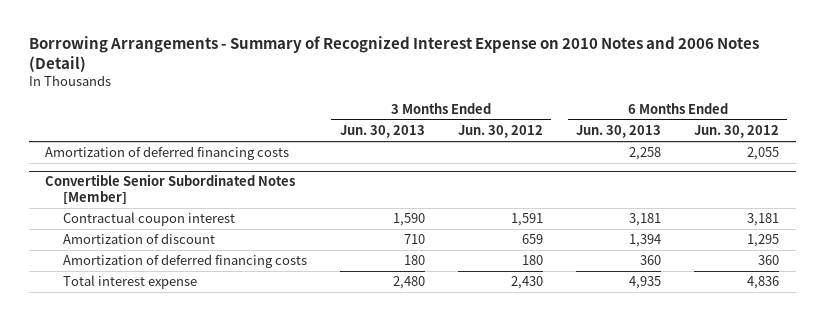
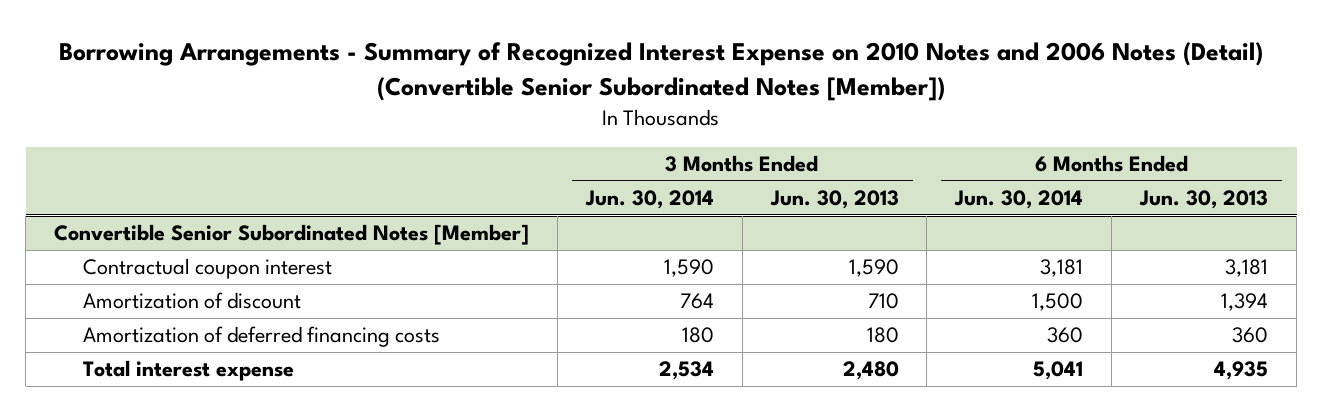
[28,35,759,72] Borrowing Arrangements - Summary of Recognized Interest Expense on 2010 Notes and 2006 Notes (Detail) -> [59,42,1264,101] Borrowing Arrangements - Summary of Recognized Interest Expense on 2010 Notes and 2006 Notes (Detail) (Convertible Senior Subordinated Notes [Member])
[457,125,543,139] Jun. 30, 2012 -> none
[694,125,780,139] Jun. 30, 2012 -> none
none -> [584,189,714,209] Jun. 30, 2014
none -> [954,189,1084,209] Jun. 30, 2014
[45,146,290,161] Amortization of deferred financing costs -> none

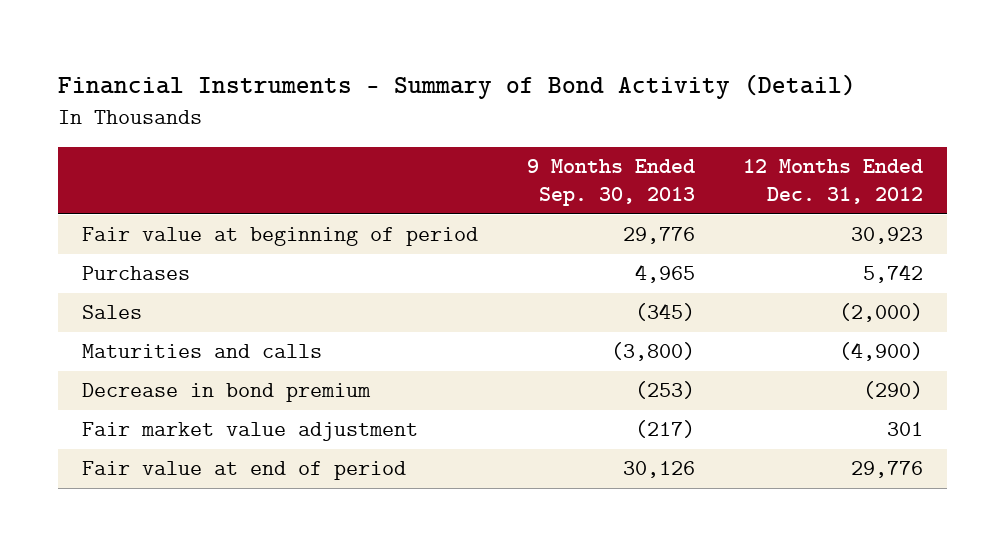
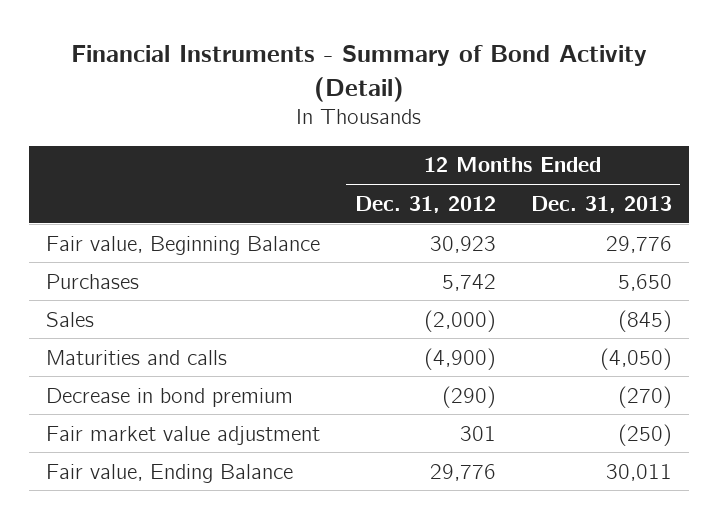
[526,159,695,207] 9 Months Ended Sep. 30, 2013 -> none
none -> [530,195,672,213] Dec. 31, 2013
[82,227,479,247] Fair value at beginning of period -> [46,235,321,255] Fair value, Beginning Balance
[82,461,407,481] Fair value at end of period -> [46,463,294,483] Fair value, Ending Balance

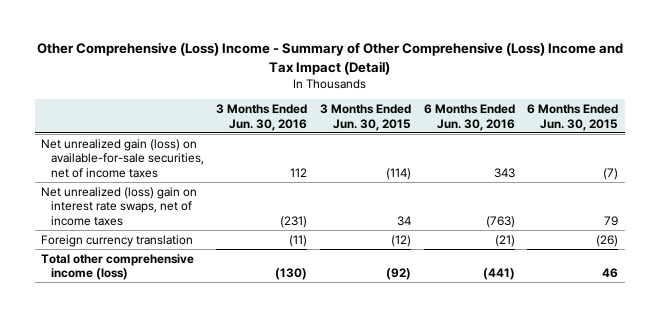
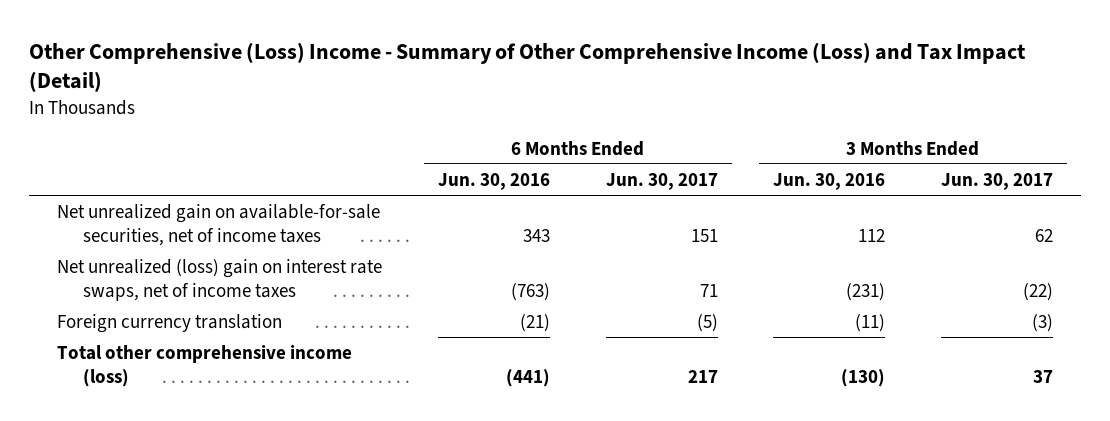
[36,42,623,75] Other Comprehensive (Loss) Income - Summary of Other Comprehensive (Loss) Income and Tax Impact (Detail) -> [29,41,1027,93] Other Comprehensive (Loss) Income - Summary of Other Comprehensive Income (Loss) and Tax Impact (Detail)
[320,103,412,131] 3 Months Ended Jun. 30, 2015 -> none
[527,103,619,131] 6 Months Ended Jun. 30, 2015 -> none
none -> [605,172,718,190] Jun. 30, 2017
none -> [941,172,1054,190] Jun. 30, 2017
[41,138,204,179] Net unrealized gain (loss) on available-for-sale securities, net of income taxes -> [57,203,381,246] Net unrealized gain on available-for-sale securities, net of income taxes

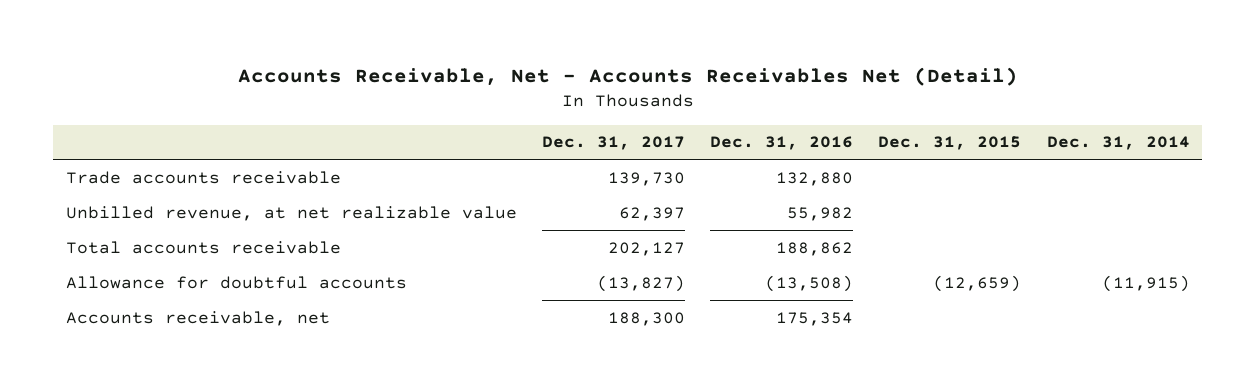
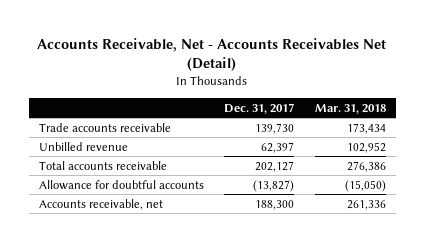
[710,136,854,151] Dec. 31, 2016 -> none
[878,136,1022,151] Dec. 31, 2015 -> none
[1046,136,1190,151] Dec. 31, 2014 -> none
none -> [314,103,386,114] Mar. 31, 2018
[65,205,517,221] Unbilled revenue, at net realizable value -> [39,141,129,151] Unbilled revenue

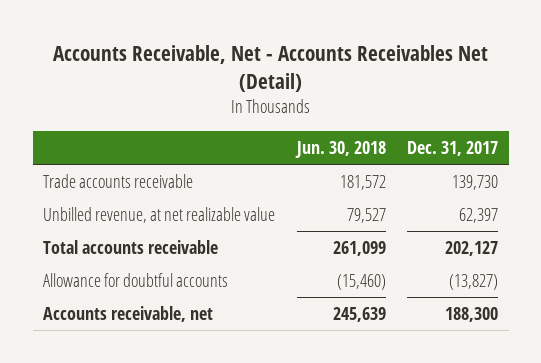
[314,103,386,114] Mar. 31, 2018 -> none
none -> [294,141,386,159] Jun. 30, 2018
[39,141,129,151] Unbilled revenue -> [43,207,276,224] Unbilled revenue, at net realizable value

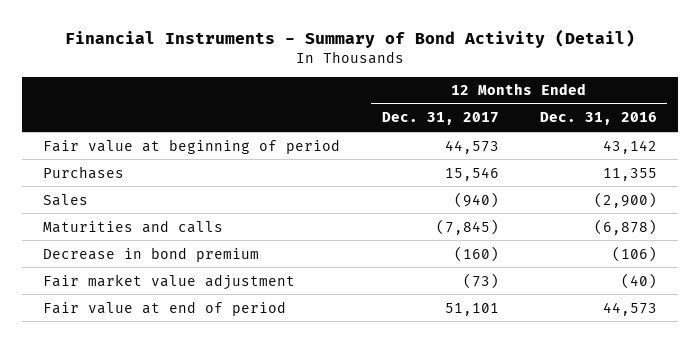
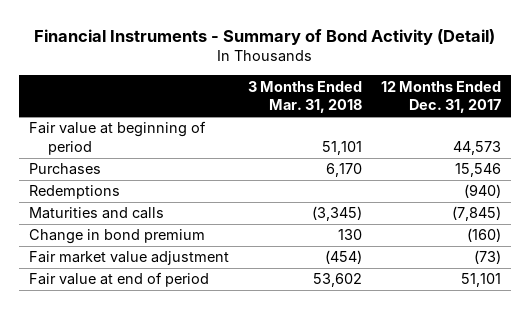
[539,112,657,126] Dec. 31, 2016 -> none
none -> [248,80,363,114] 3 Months Ended Mar. 31, 2018
[43,193,89,206] Sales -> none
none -> [28,185,120,200] Redemptions
[43,246,260,262] Decrease in bond premium -> [28,229,205,245] Change in bond premium

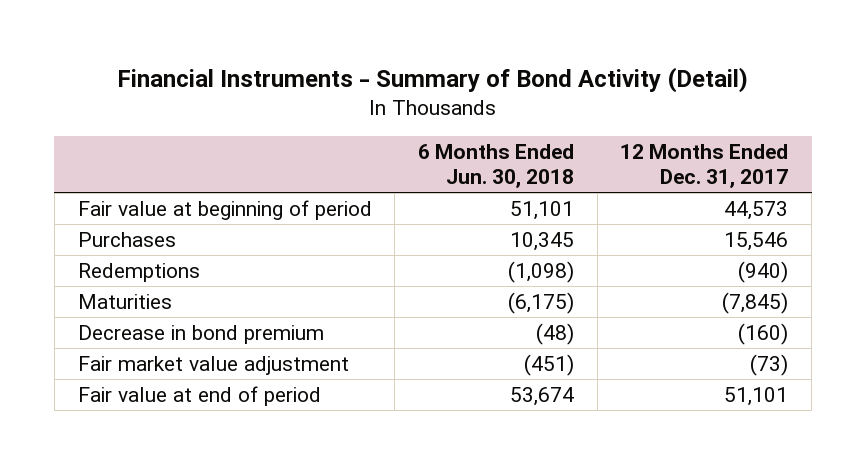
[248,80,363,114] 3 Months Ended Mar. 31, 2018 -> none
none -> [417,144,574,189] 6 Months Ended Jun. 30, 2018
[28,207,164,220] Maturities and calls -> [77,293,172,309] Maturities
[28,229,205,245] Change in bond premium -> [77,324,324,344] Decrease in bond premium

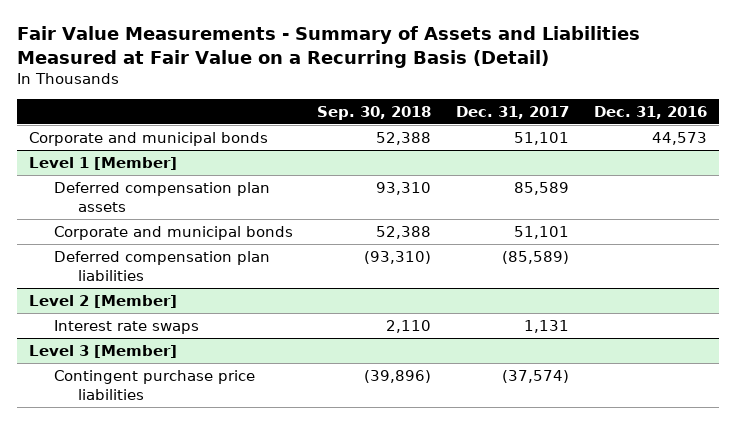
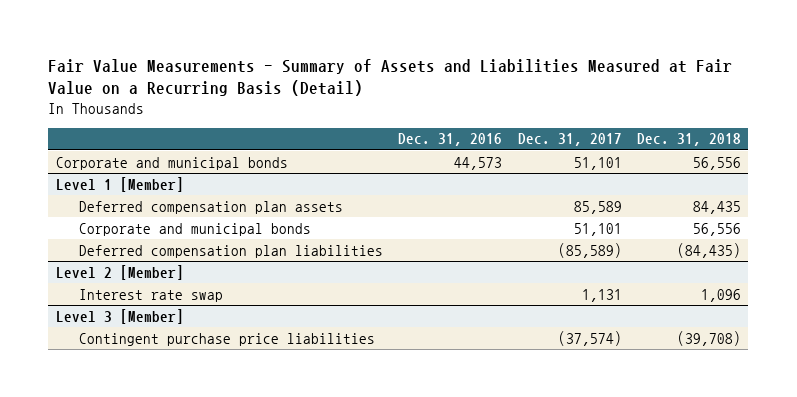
[317,106,432,121] Sep. 30, 2018 -> none
none -> [636,133,741,147] Dec. 31, 2018
[53,319,199,334] Interest rate swaps -> [78,288,223,302] Interest rate swap

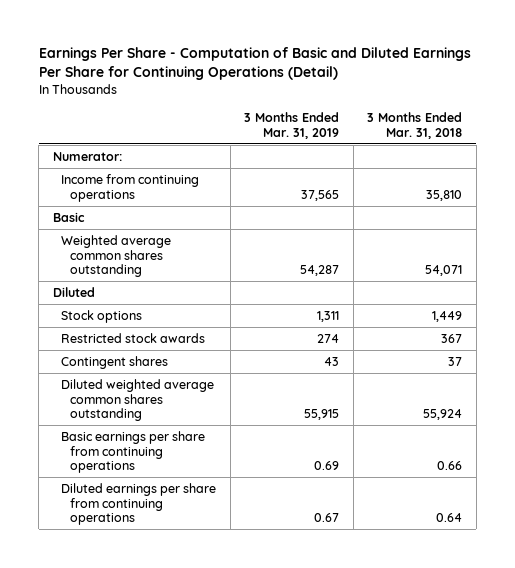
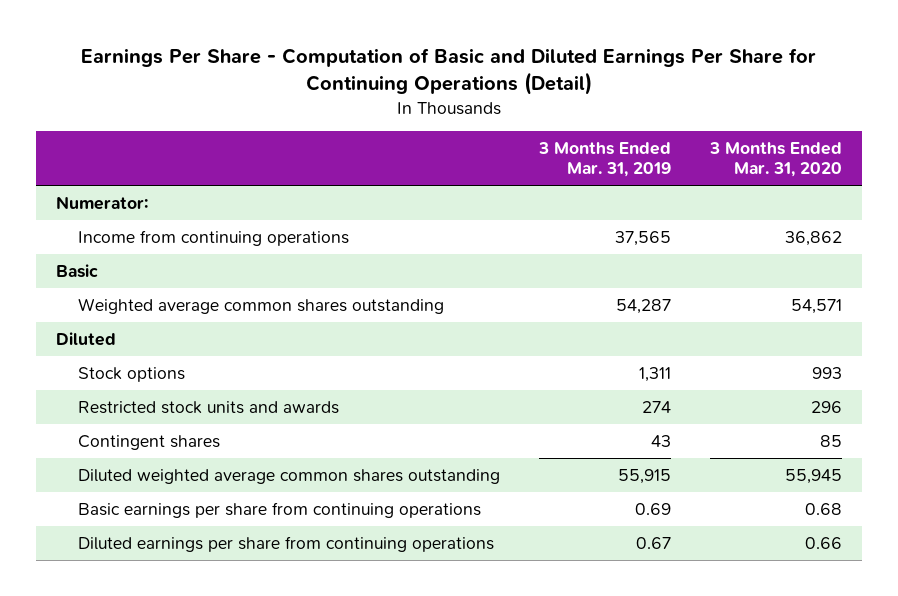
[367,112,463,139] 3 Months Ended Mar. 31, 2018 -> none
none -> [709,141,843,178] 3 Months Ended Mar. 31, 2020
[61,333,206,344] Restricted stock awards -> [77,400,339,414] Restricted stock units and awards

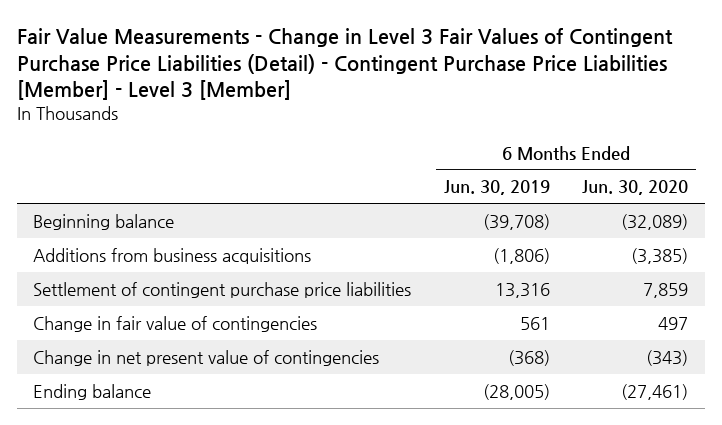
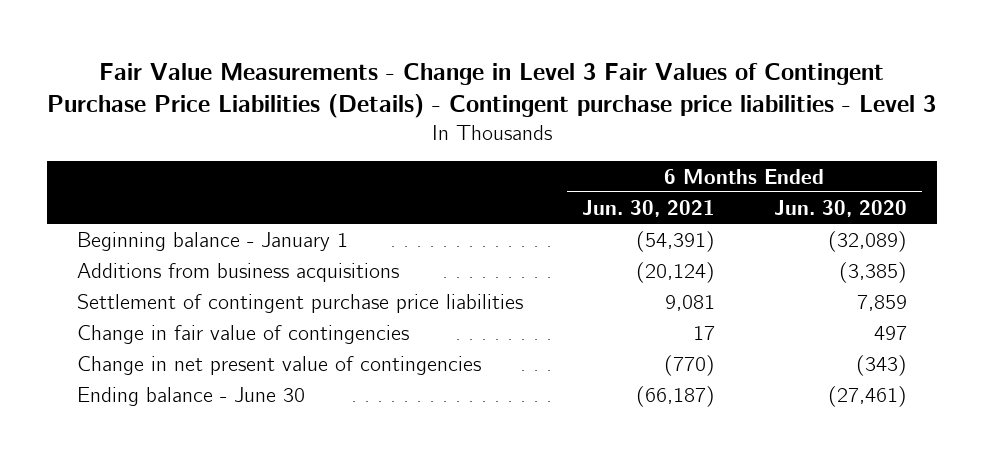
[17,28,674,101] Fair Value Measurements - Change in Level 3 Fair Values of Contingent Purchase Price Liabilities (Detail) - Contingent Purchase Price Liabilities [Member] - Level 3 [Member] -> [46,62,936,118] Fair Value Measurements - Change in Level 3 Fair Values of Contingent Purchase Price Liabilities (Details) - Contingent purchase price liabilities - Level 3
[443,180,550,196] Jun. 30, 2019 -> none
none -> [581,199,715,217] Jun. 30, 2021
[33,213,175,230] Beginning balance -> [76,231,348,251] Beginning balance - January 1
[33,383,152,400] Ending balance -> [76,386,305,406] Ending balance - June 30

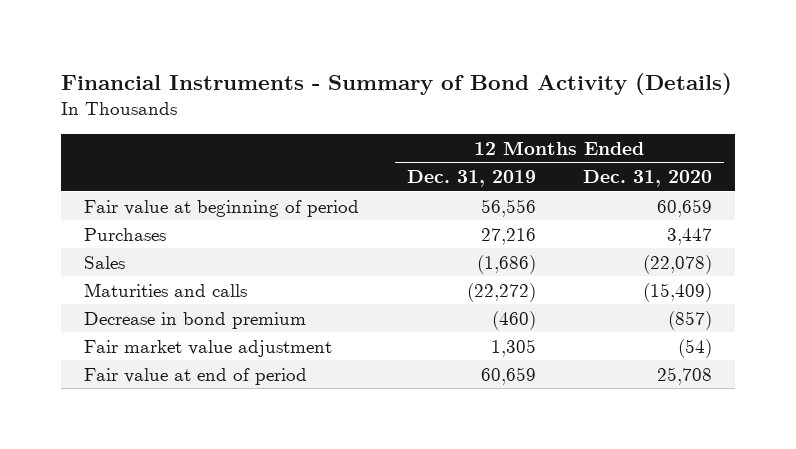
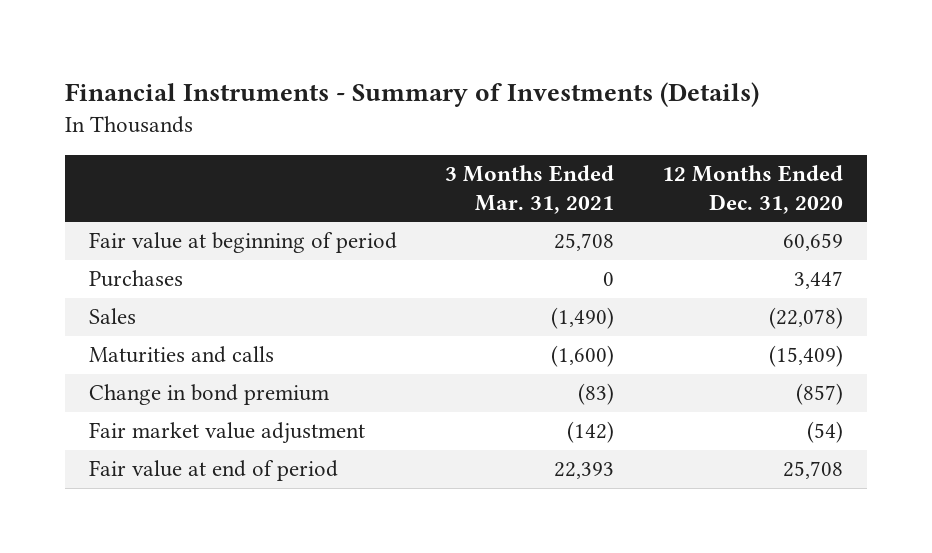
[60,72,732,95] Financial Instruments - Summary of Bond Activity (Details) -> [65,81,760,107] Financial Instruments - Summary of Investments (Details)
[406,170,536,188] Dec. 31, 2019 -> none
none -> [444,165,614,214] 3 Months Ended Mar. 31, 2021
[84,311,307,329] Decrease in bond premium -> [88,384,329,406] Change in bond premium

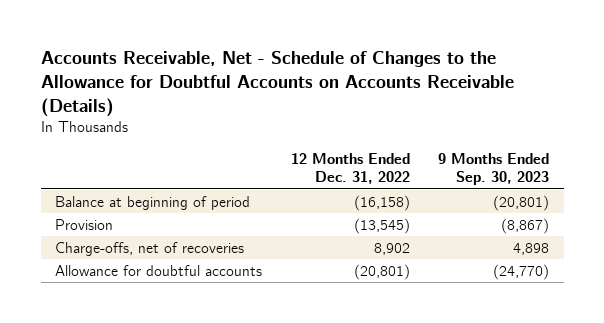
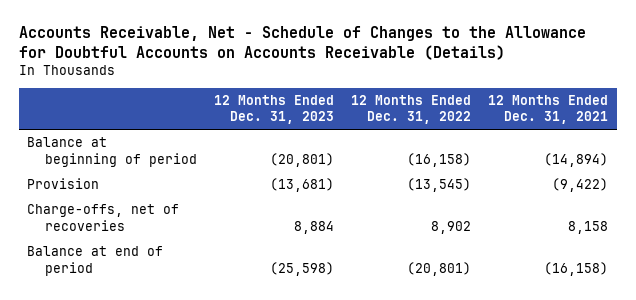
[438,153,550,186] 9 Months Ended Sep. 30, 2023 -> none
none -> [213,94,334,125] 12 Months Ended Dec. 31, 2023
none -> [488,94,609,125] 12 Months Ended Dec. 31, 2021
[54,264,262,276] Allowance for doubtful accounts -> [27,246,164,276] Balance at end of period

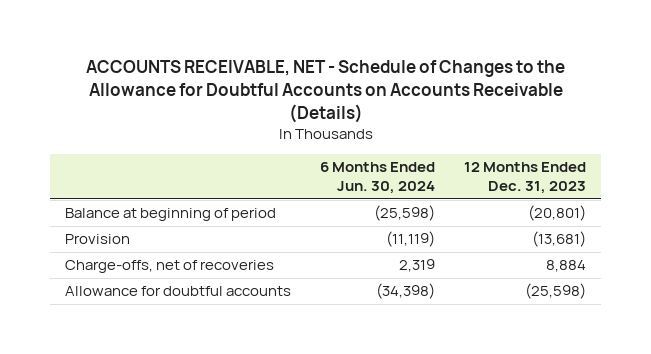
[18,26,586,60] Accounts Receivable, Net - Schedule of Changes to the Allowance for Doubtful Accounts on Accounts Receivable (Details) -> [85,60,565,124] ACCOUNTS RECEIVABLE, NET - Schedule of Changes to the Allowance for Doubtful Accounts on Accounts Receivable (Details)
[351,94,472,125] 12 Months Ended Dec. 31, 2022 -> none
[488,94,609,125] 12 Months Ended Dec. 31, 2021 -> none
none -> [320,162,436,195] 6 Months Ended Jun. 30, 2024
[27,246,164,276] Balance at end of period -> [64,286,291,297] Allowance for doubtful accounts

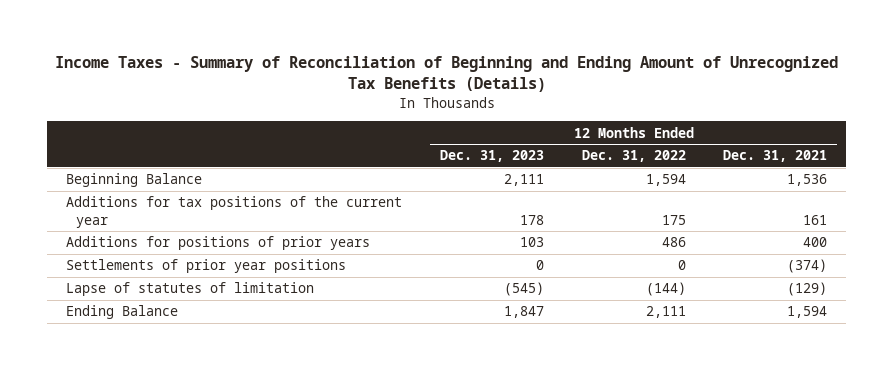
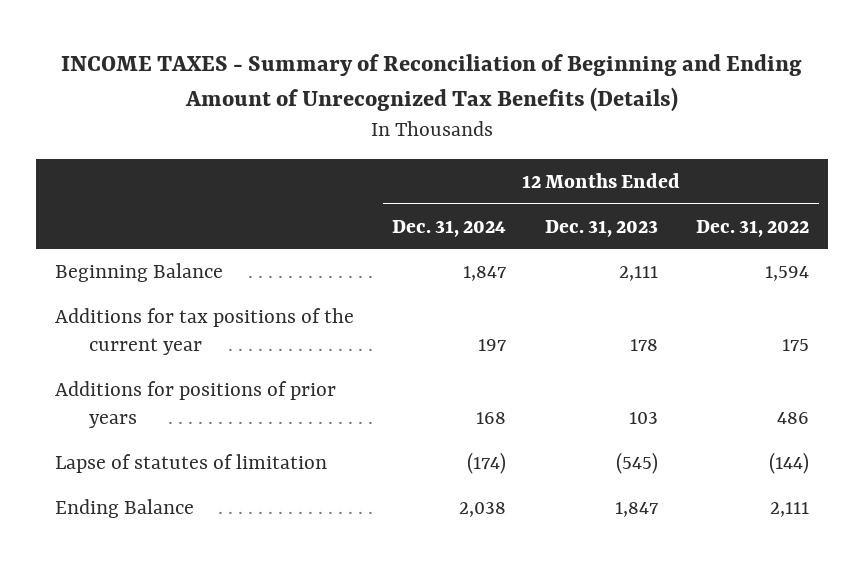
[54,56,838,93] Income Taxes - Summary of Reconciliation of Beginning and Ending Amount of Unrecognized Tax Benefits (Details) -> [60,53,802,112] INCOME TAXES - Summary of Reconciliation of Beginning and Ending Amount of Unrecognized Tax Benefits (Details)
[723,150,828,163] Dec. 31, 2021 -> none
none -> [392,219,507,237] Dec. 31, 2024
[66,259,347,274] Settlements of prior year positions -> none

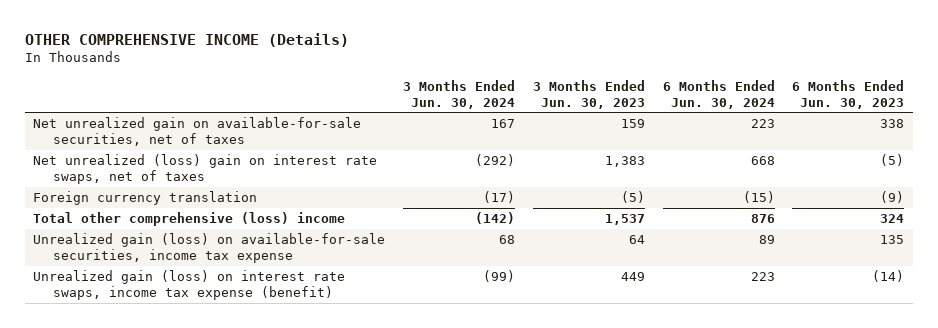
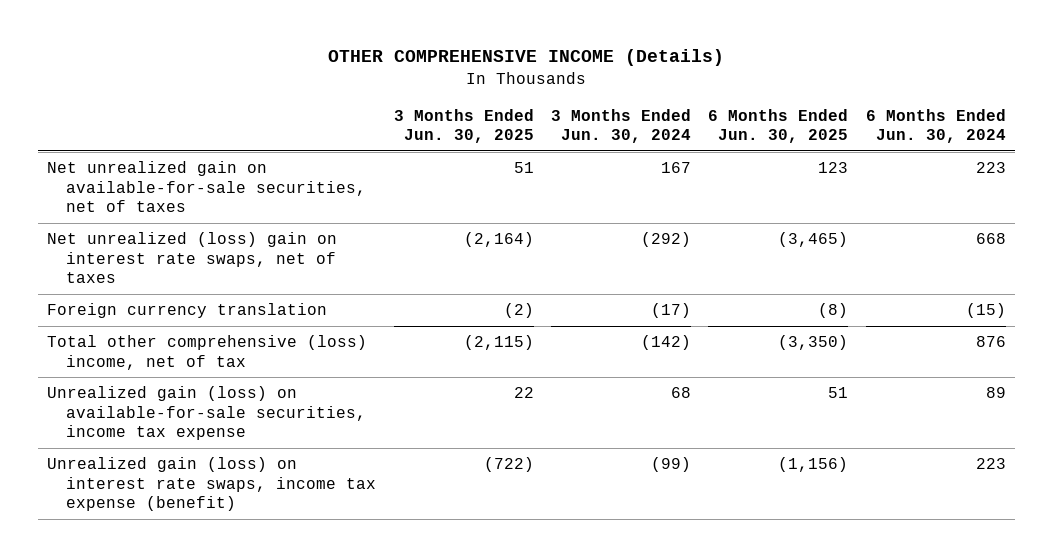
[532,79,645,109] 3 Months Ended Jun. 30, 2023 -> none
[792,79,905,109] 6 Months Ended Jun. 30, 2023 -> none
none -> [393,108,534,144] 3 Months Ended Jun. 30, 2025
none -> [708,108,849,144] 6 Months Ended Jun. 30, 2025
[33,212,346,227] Total other comprehensive (loss) income -> [46,335,367,370] Total other comprehensive (loss) income, net of tax

